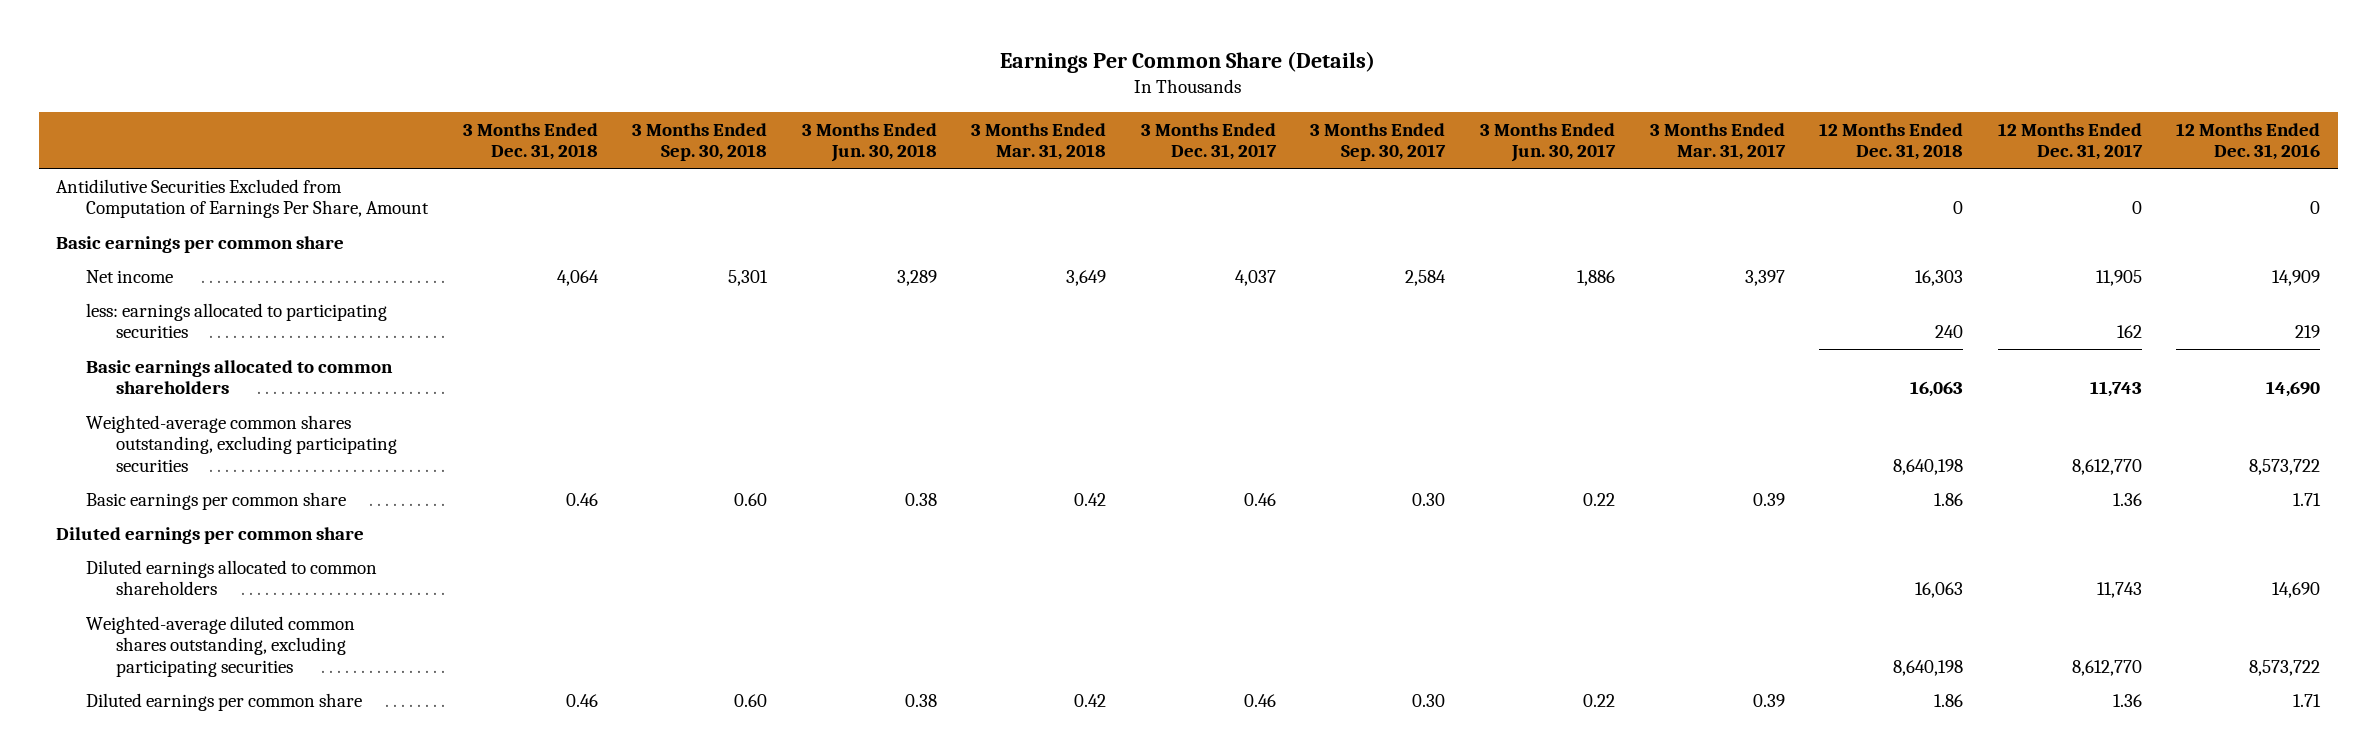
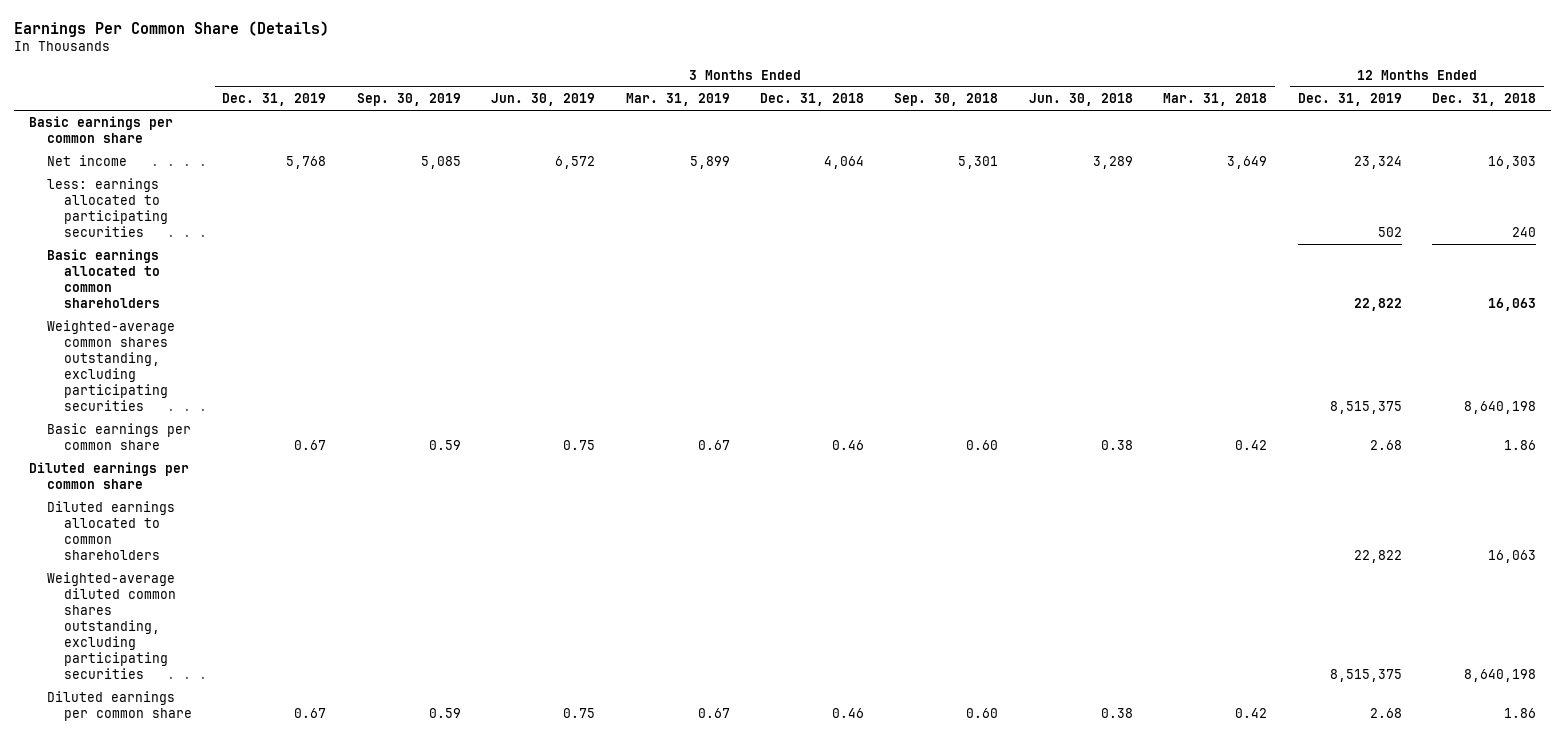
[1140,122,1277,161] 3 Months Ended Dec. 31, 2017 -> none
[1310,122,1447,162] 3 Months Ended Sep. 30, 2017 -> none
[1480,122,1617,163] 3 Months Ended Jun. 30, 2017 -> none
[1649,122,1786,161] 3 Months Ended Mar. 31, 2017 -> none
[1997,122,2143,161] 12 Months Ended Dec. 31, 2017 -> none
[2176,122,2321,161] 12 Months Ended Dec. 31, 2016 -> none
none -> [222,93,327,107] Dec. 31, 2019
none -> [356,93,461,107] Sep. 30, 2019
none -> [491,93,596,107] Jun. 30, 2019
none -> [625,93,730,107] Mar. 31, 2019
none -> [1297,93,1402,107] Dec. 31, 2019
[56,178,429,219] Antidilutive Securities Excluded from Computation of Earnings Per Share, Amount -> none

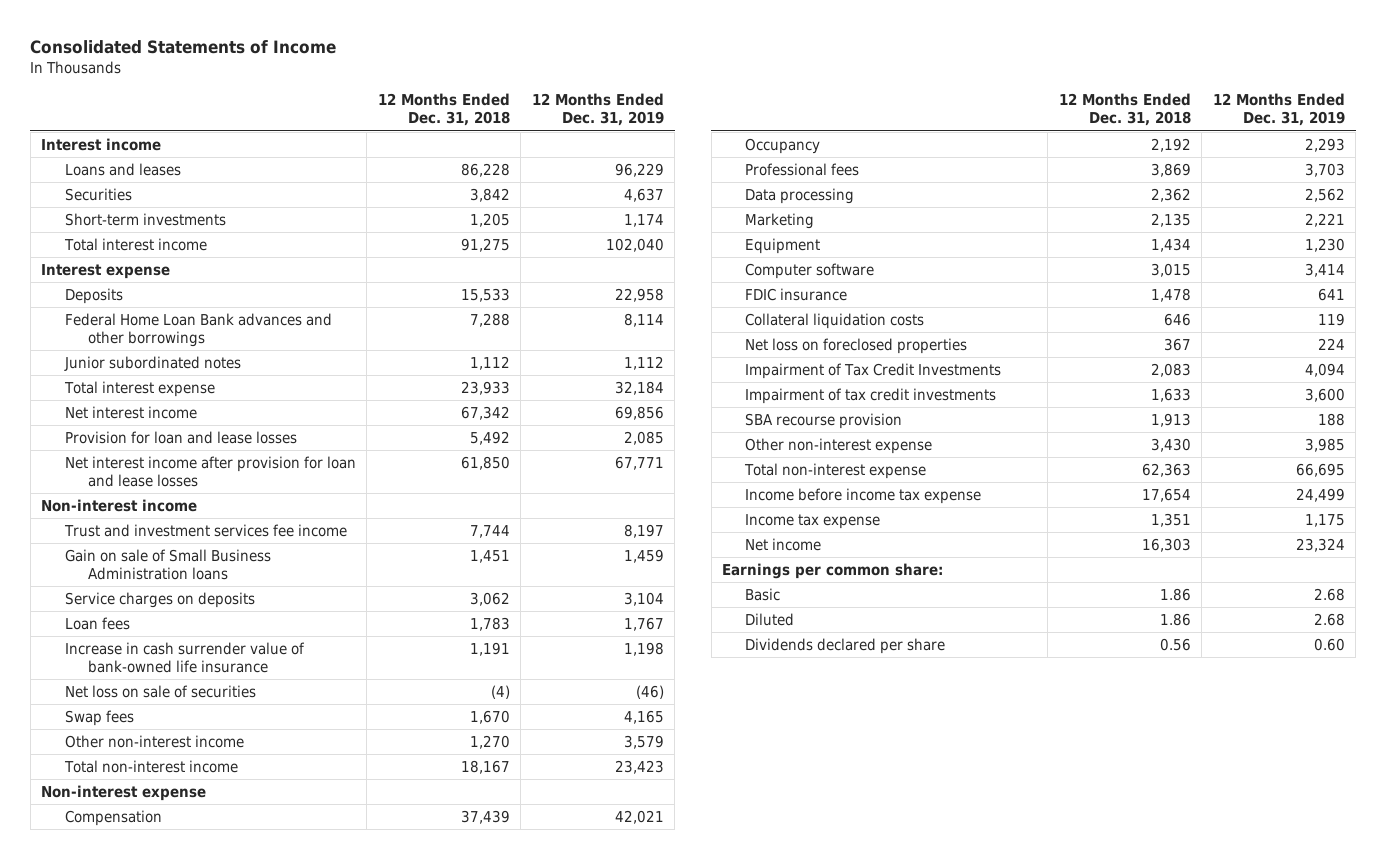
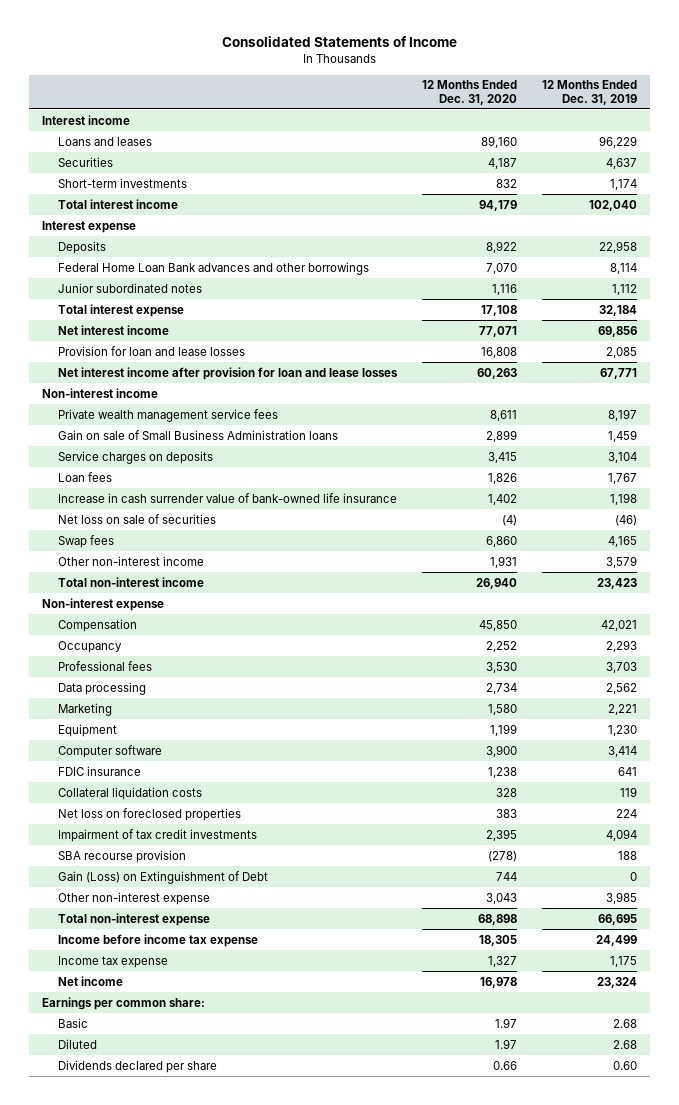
[377,93,510,127] 12 Months Ended Dec. 31, 2018 -> none
none -> [421,80,517,105] 12 Months Ended Dec. 31, 2020
[63,523,347,537] Trust and investment services fee income -> [57,408,278,422] Private wealth management service fees
[745,362,1002,379] Impairment of Tax Credit Investments -> none
[1304,387,1345,402] 3,600 -> [606,828,638,841] 4,094
none -> [57,870,268,884] Gain (Loss) on Extinguishment of Debt

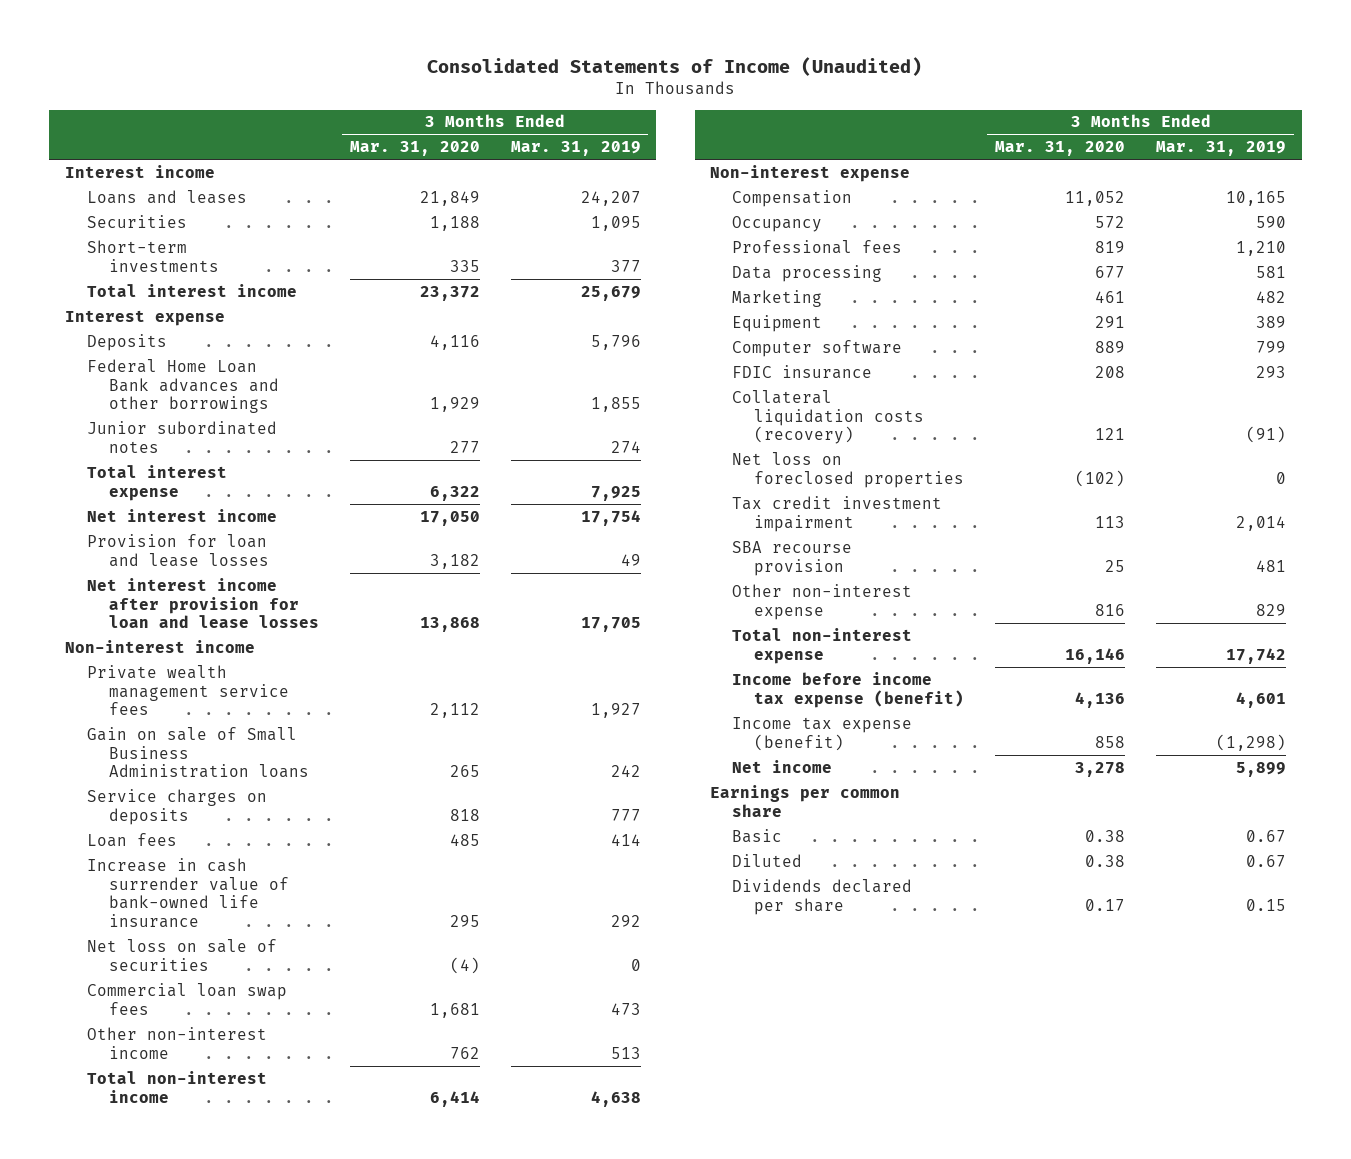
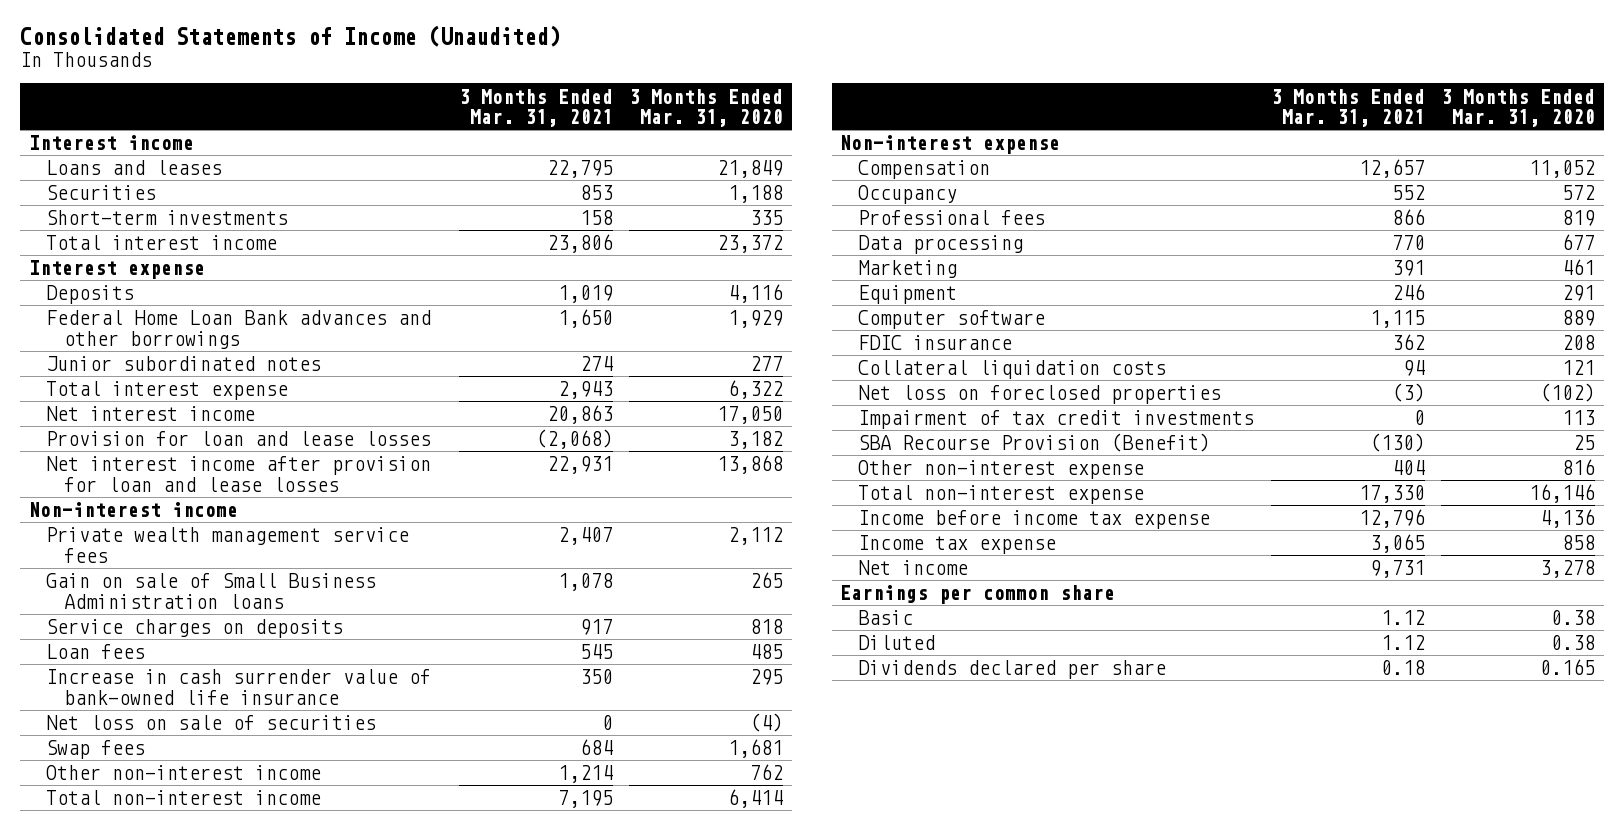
[510,141,641,157] Mar. 31, 2019 -> none
none -> [458,88,613,128] 3 Months Ended Mar. 31, 2021
[86,982,287,1015] Commercial loan swap fees -> [46,740,146,760] Swap fees
[732,389,925,445] Collateral liquidation costs (recovery) -> [858,360,1167,380] Collateral liquidation costs
[732,495,943,532] Tax credit investment impairment -> [858,410,1255,430] Impairment of tax credit investments
[732,540,853,576] SBA recourse provision -> [858,433,1211,453] SBA Recourse Provision (Benefit)
[732,671,965,708] Income before income tax expense (benefit) -> [858,510,1211,530] Income before income tax expense
[732,716,913,751] Income tax expense (benefit) -> [858,535,1057,555] Income tax expense
[1085,898,1126,911] 0.17 -> [1540,659,1596,676] 0.165

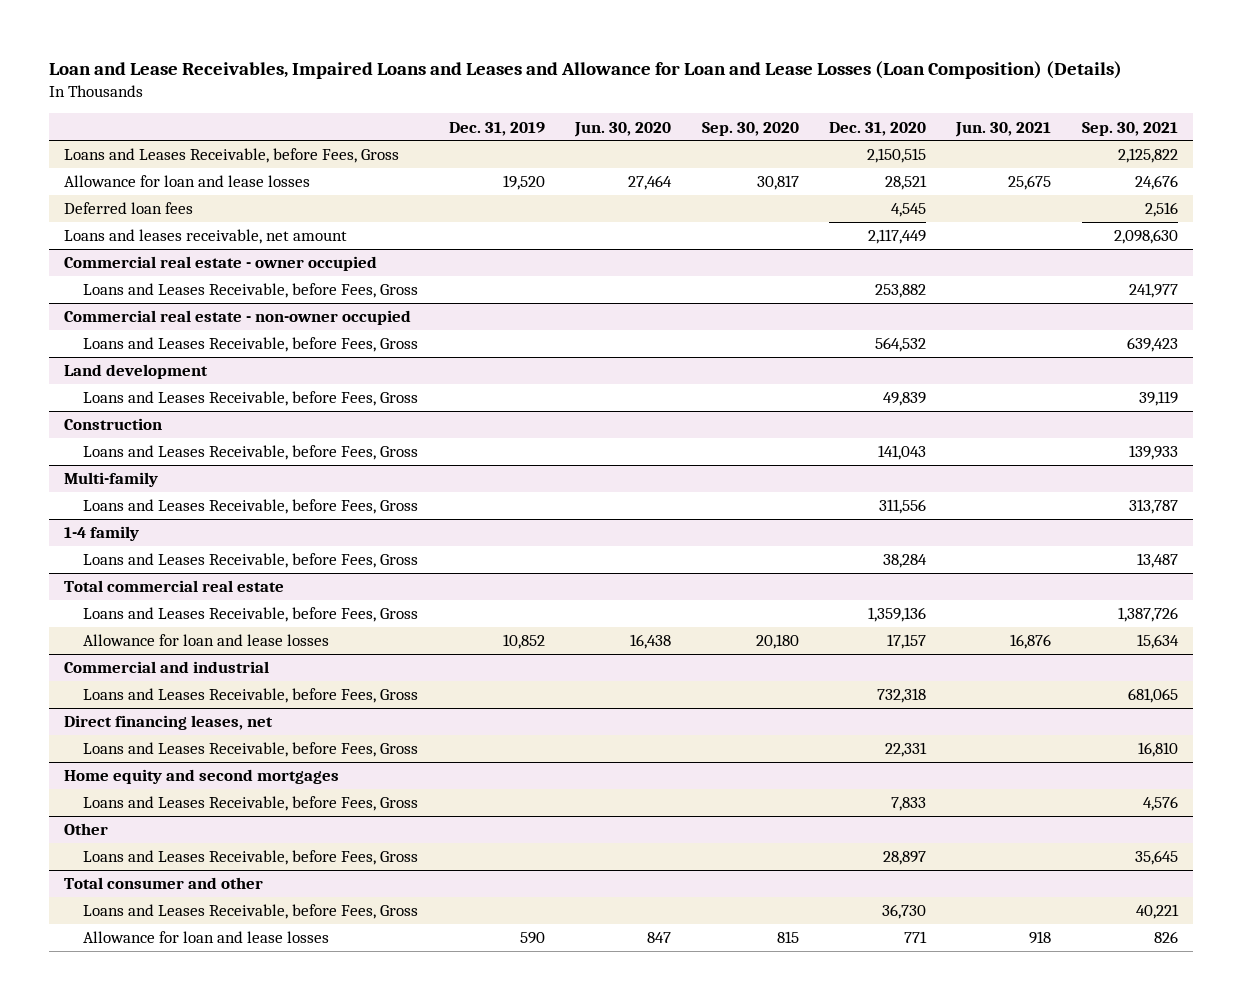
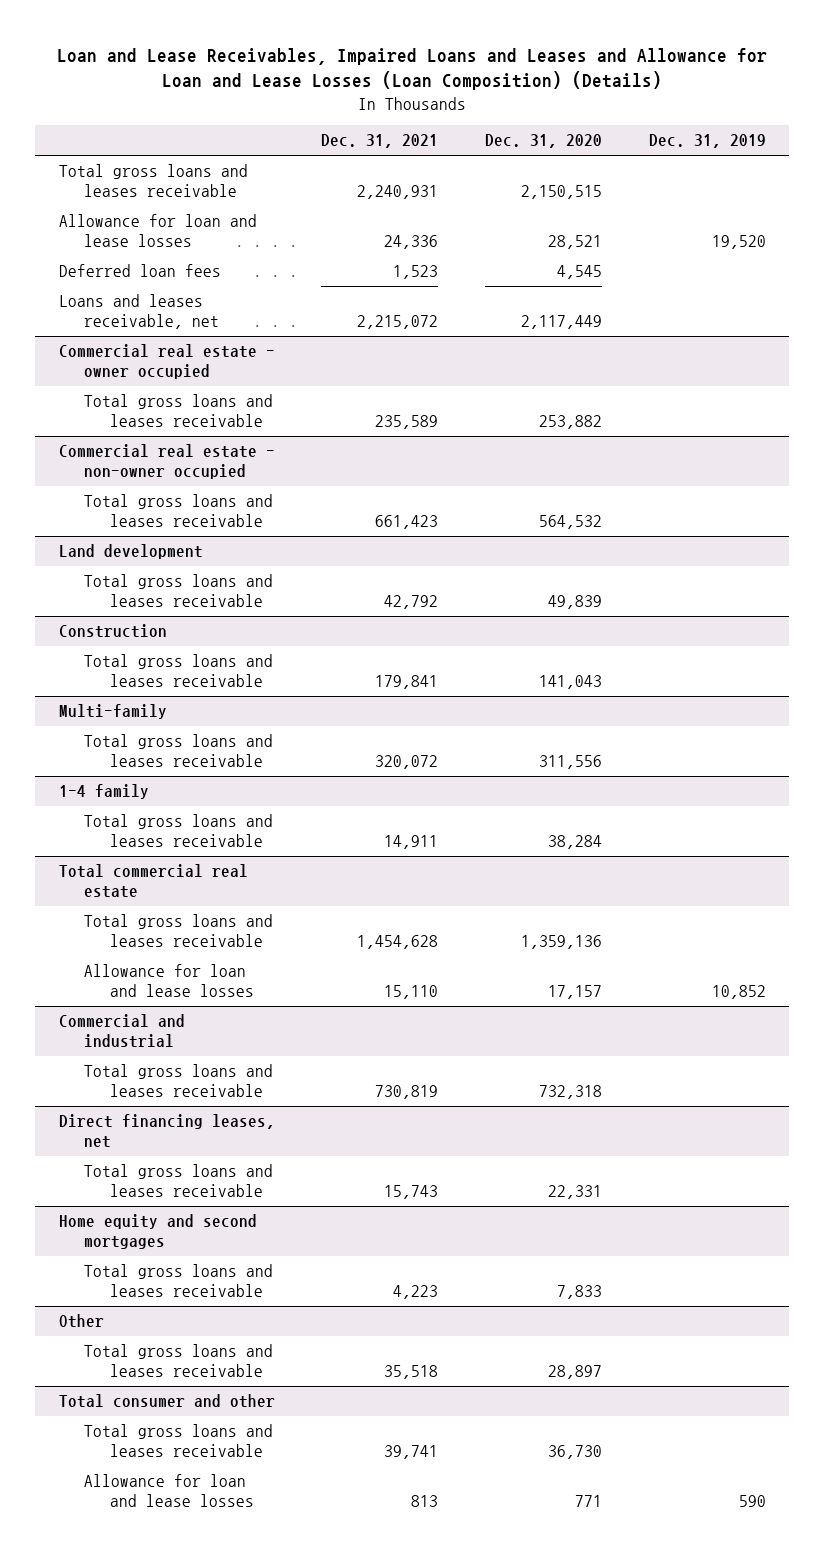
[574,121,672,137] Jun. 30, 2020 -> none
[701,121,799,136] Sep. 30, 2020 -> none
[955,121,1052,137] Jun. 30, 2021 -> none
[1081,121,1178,136] Sep. 30, 2021 -> none
none -> [321,134,439,149] Dec. 31, 2021
[64,148,400,164] Loans and Leases Receivable, before Fees, Gross -> [58,164,248,198] Total gross loans and leases receivable
[64,229,348,245] Loans and leases receivable, net amount -> [58,294,220,330] Loans and leases receivable, net
[83,283,419,299] Loans and Leases Receivable, before Fees, Gross -> [84,394,274,428] Total gross loans and leases receivable
[83,337,419,353] Loans and Leases Receivable, before Fees, Gross -> [84,494,274,528] Total gross loans and leases receivable
[83,391,419,407] Loans and Leases Receivable, before Fees, Gross -> [84,574,274,608] Total gross loans and leases receivable
[83,445,419,461] Loans and Leases Receivable, before Fees, Gross -> [84,654,274,688] Total gross loans and leases receivable
[83,499,419,515] Loans and Leases Receivable, before Fees, Gross -> [84,734,274,768] Total gross loans and leases receivable
[83,553,419,569] Loans and Leases Receivable, before Fees, Gross -> [84,814,274,848] Total gross loans and leases receivable
[83,607,419,623] Loans and Leases Receivable, before Fees, Gross -> [84,914,274,948] Total gross loans and leases receivable
[83,688,419,704] Loans and Leases Receivable, before Fees, Gross -> [84,1064,274,1098] Total gross loans and leases receivable
[83,742,419,758] Loans and Leases Receivable, before Fees, Gross -> [84,1164,274,1198] Total gross loans and leases receivable
[83,796,419,812] Loans and Leases Receivable, before Fees, Gross -> [84,1264,274,1298] Total gross loans and leases receivable
[83,850,419,866] Loans and Leases Receivable, before Fees, Gross -> [84,1344,274,1378] Total gross loans and leases receivable
[83,904,419,920] Loans and Leases Receivable, before Fees, Gross -> [84,1424,274,1458] Total gross loans and leases receivable

